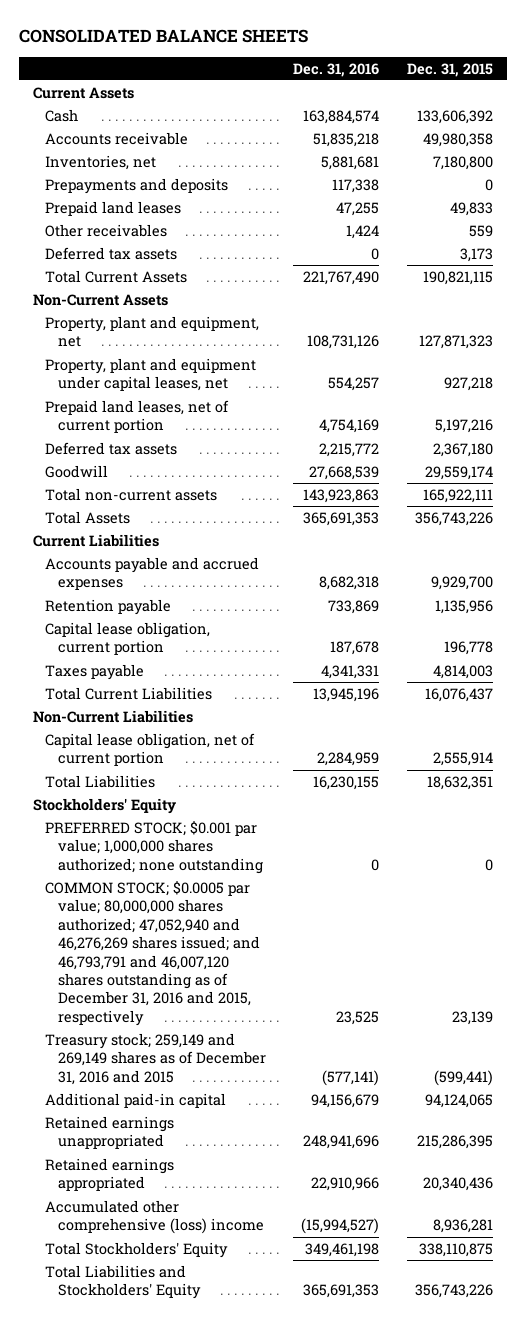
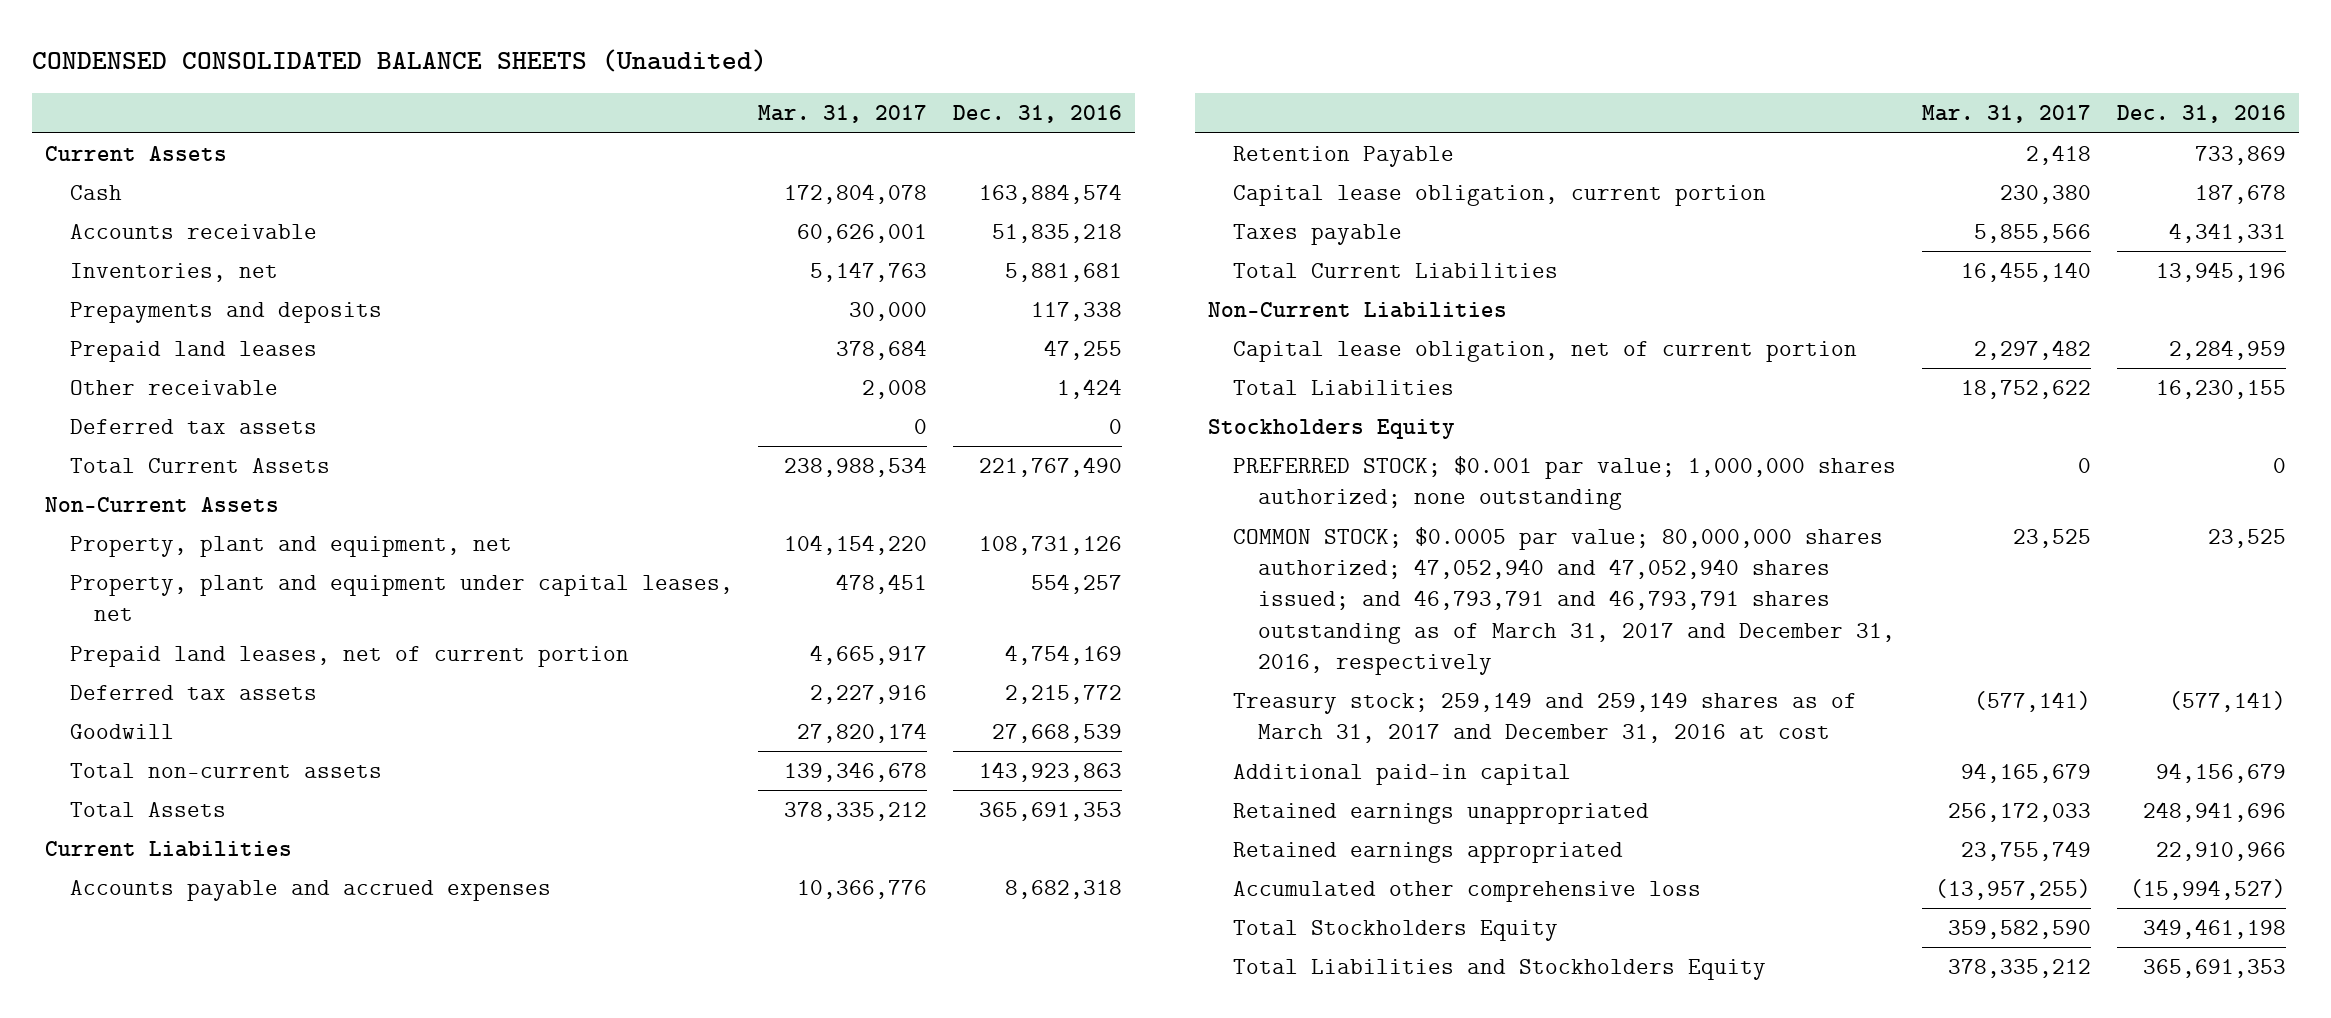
[19,28,309,43] CONSOLIDATED BALANCE SHEETS -> [31,49,767,73] CONDENSED CONSOLIDATED BALANCE SHEETS (Unaudited)
[407,62,494,77] Dec. 31, 2015 -> none
none -> [758,105,928,124] Mar. 31, 2017
[45,223,168,237] Other receivables -> [69,380,278,396] Other receivable
[45,598,172,615] Retention payable -> [1233,146,1455,168] Retention Payable
[32,797,176,814] Stockholders' Equity -> [1208,419,1456,440] Stockholders Equity
[45,880,260,1026] COMMON STOCK; $0.0005 par value; 80,000,000 shares authorized; 47,052,940 and 46,276,269 shares issued; and 46,793,791 and 46,007,120 shares outstanding as of December 31, 2016 and 2015, respectively -> [1233,527,1895,675] COMMON STOCK; $0.0005 par value; 80,000,000 shares authorized; 47,052,940 and 47,052,940 shares issued; and 46,793,791 and 46,793,791 shares outstanding as of March 31, 2017 and December 31, 2016, respectively
[45,1032,266,1085] Treasury stock; 259,149 and 269,149 shares as of December 31, 2016 and 2015 -> [1233,692,1858,744] Treasury stock; 259,149 and 259,149 shares as of March 31, 2017 and December 31, 2016 at cost
[45,1199,264,1235] Accumulated other comprehensive (loss) income -> [1233,881,1702,903] Accumulated other comprehensive loss
[45,1241,229,1258] Total Stockholders' Equity -> [1233,920,1559,942] Total Stockholders Equity
[45,1264,201,1300] Total Liabilities and Stockholders' Equity -> [1233,959,1767,981] Total Liabilities and Stockholders Equity

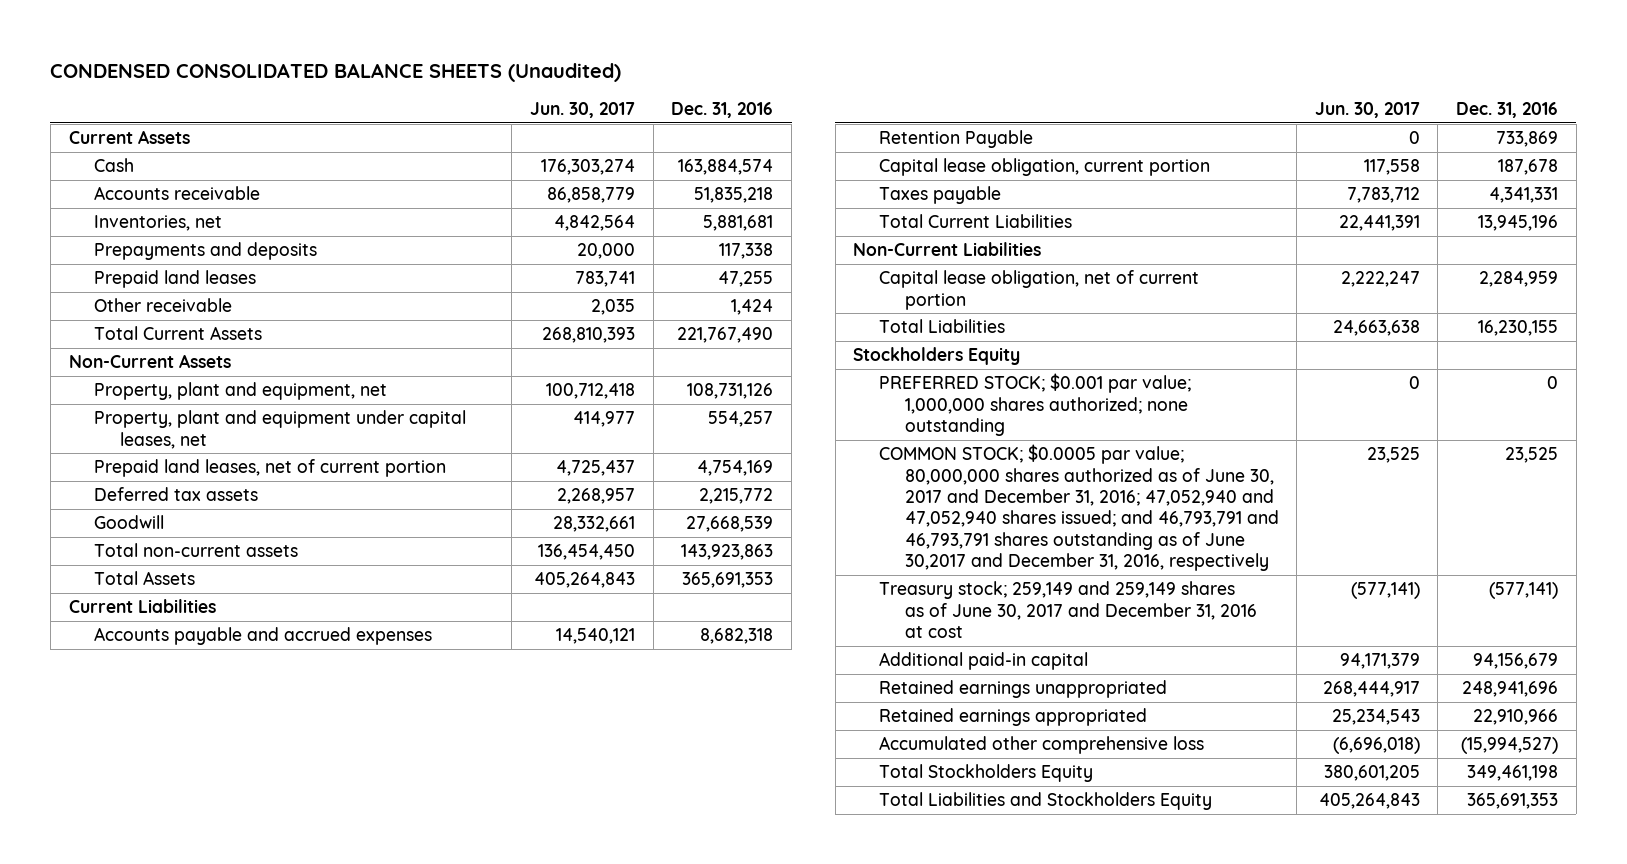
[758,105,928,124] Mar. 31, 2017 -> none
none -> [530,102,636,119] Jun. 30, 2017
[69,419,317,435] Deferred tax assets -> none
[1233,527,1895,675] COMMON STOCK; $0.0005 par value; 80,000,000 shares authorized; 47,052,940 and 47,052,940 shares issued; and 46,793,791 and 46,793,791 shares outstanding as of March 31, 2017 and December 31, 2016, respectively -> [878,444,1279,572] COMMON STOCK; $0.0005 par value; 80,000,000 shares authorized as of June 30, 2017 and December 31, 2016; 47,052,940 and 47,052,940 shares issued; and 46,793,791 and 46,793,791 shares outstanding as of June 30,2017 and December 31, 2016, respectively
[1233,692,1858,744] Treasury stock; 259,149 and 259,149 shares as of March 31, 2017 and December 31, 2016 at cost -> [878,581,1257,638] Treasury stock; 259,149 and 259,149 shares as of June 30, 2017 and December 31, 2016 at cost

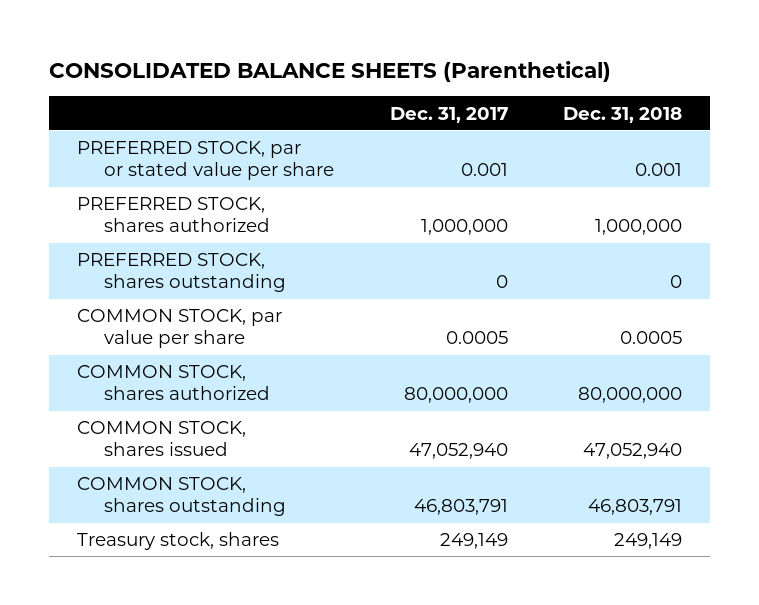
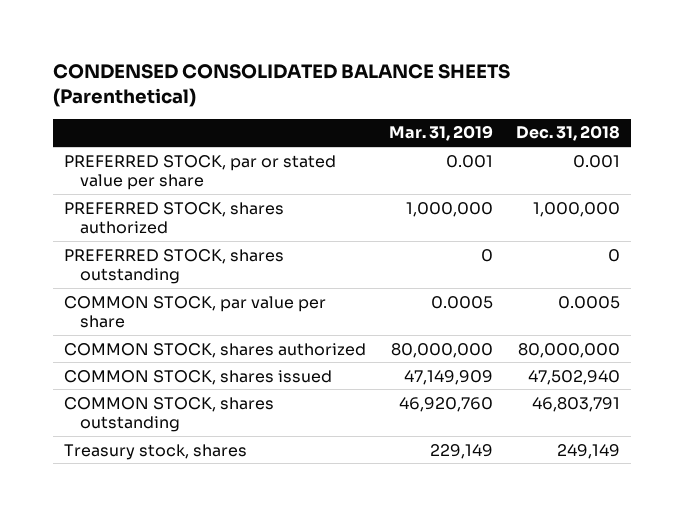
[48,60,611,82] CONSOLIDATED BALANCE SHEETS (Parenthetical) -> [53,63,511,107] CONDENSED CONSOLIDATED BALANCE SHEETS (Parenthetical)
[389,106,508,123] Dec. 31, 2017 -> none
none -> [388,125,493,142] Mar. 31, 2019
[583,443,683,460] 47,052,940 -> [527,369,620,385] 47,502,940

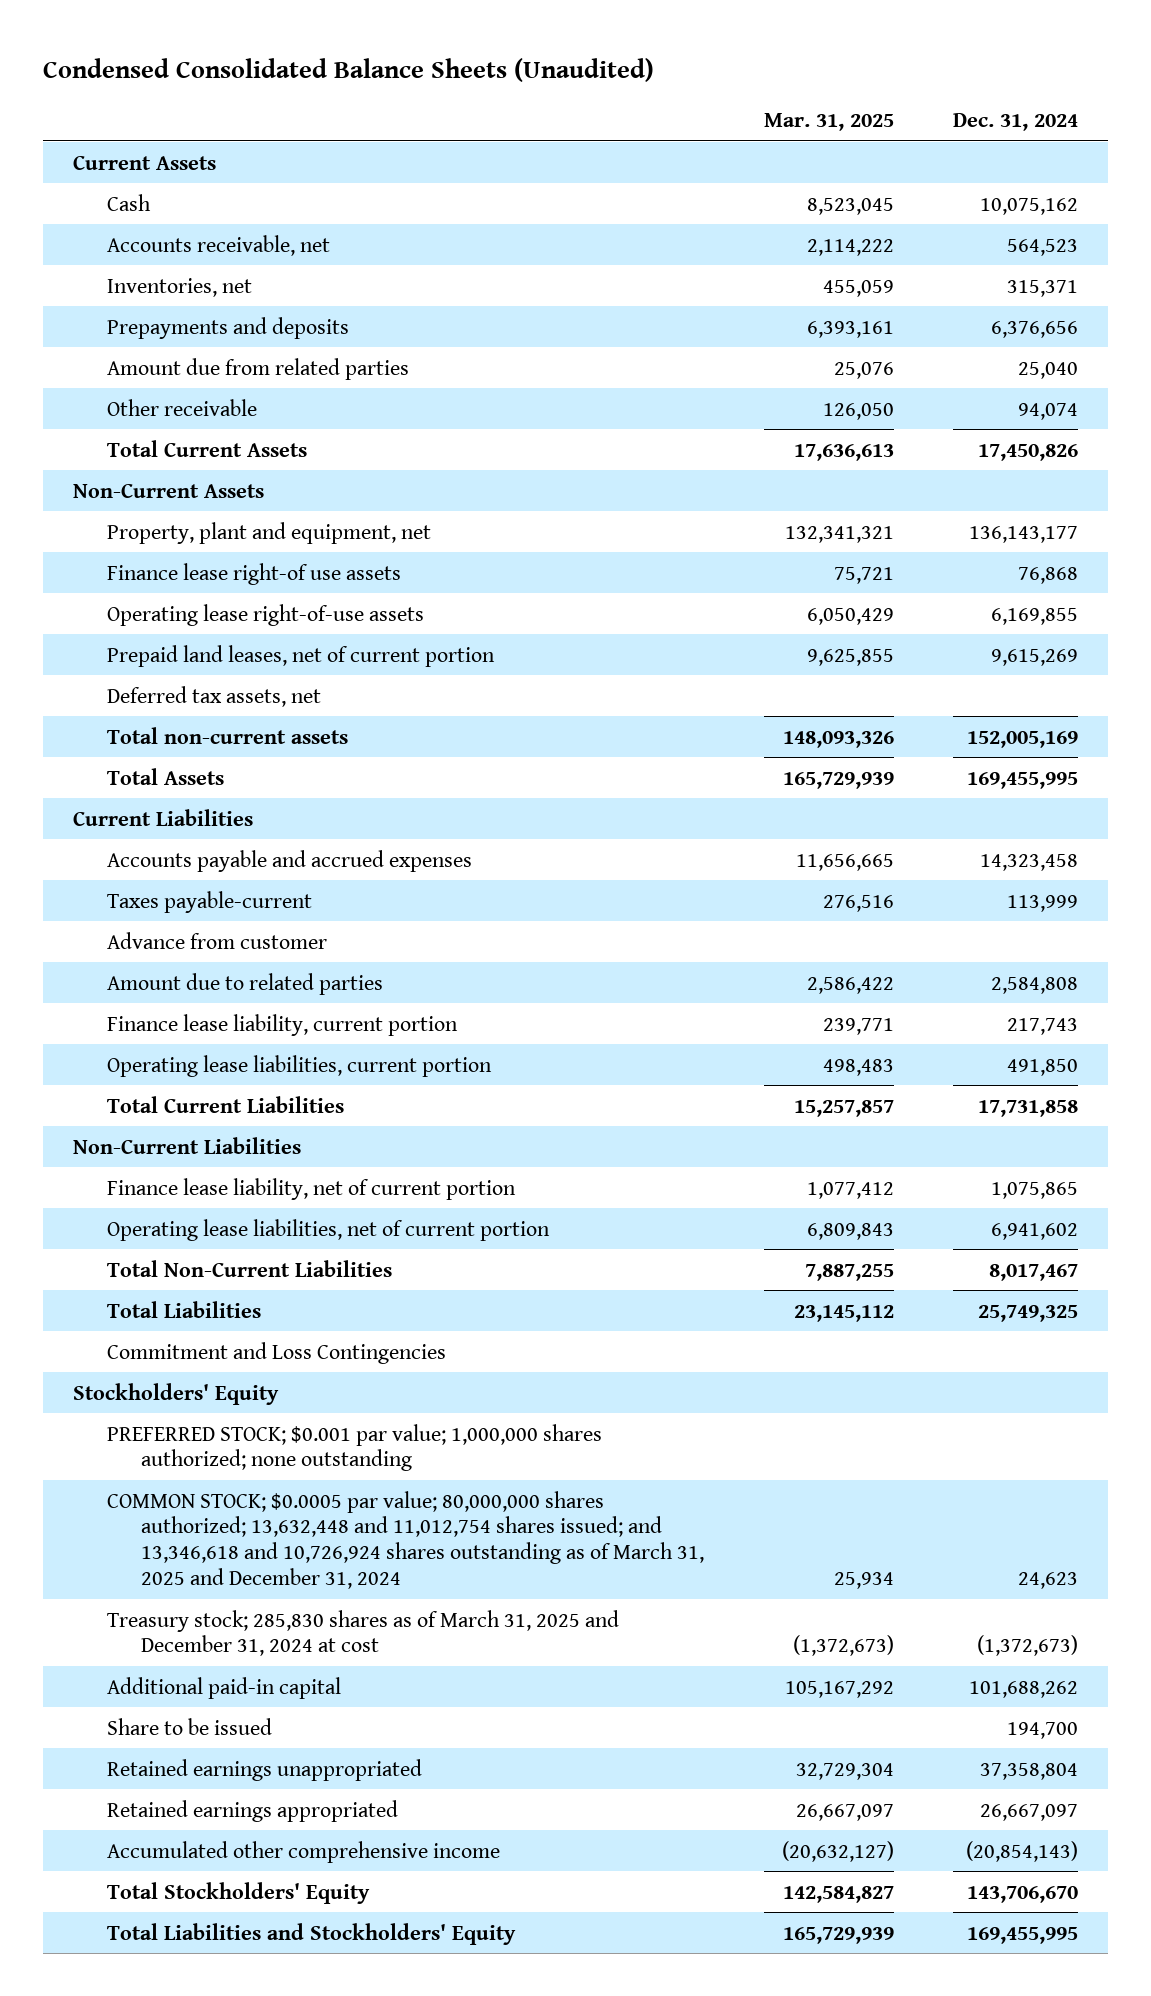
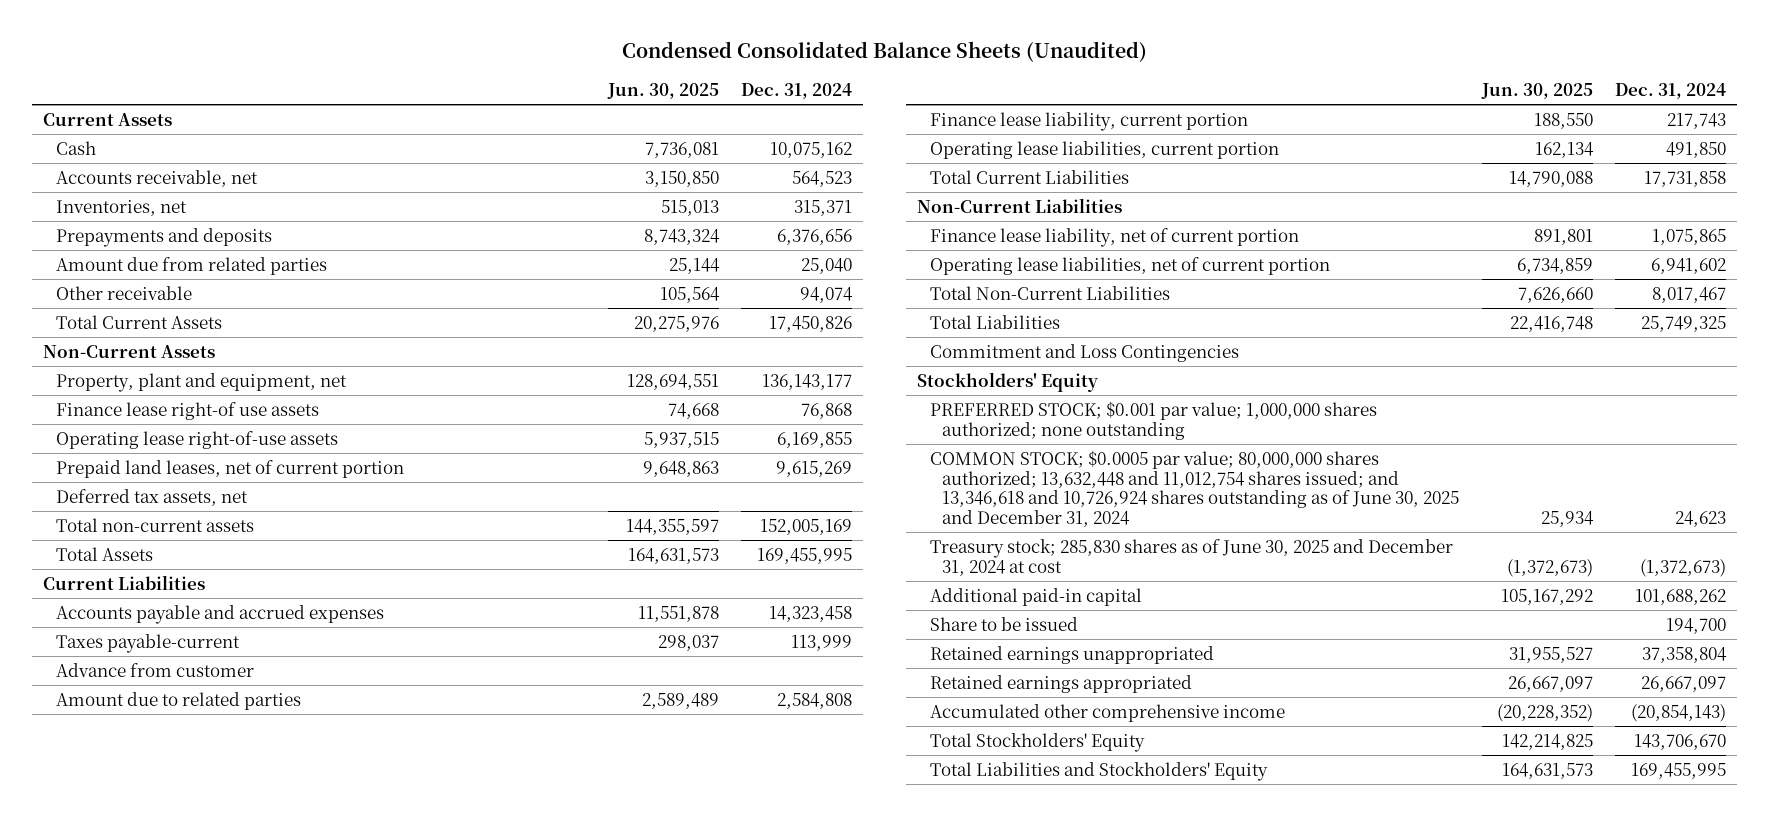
[763,113,894,132] Mar. 31, 2025 -> none
none -> [606,82,719,99] Jun. 30, 2025
[107,1490,705,1590] COMMON STOCK; $0.0005 par value; 80,000,000 shares authorized; 13,632,448 and 11,012,754 shares issued; and 13,346,618 and 10,726,924 shares outstanding as of March 31, 2025 and December 31, 2024 -> [929,449,1460,528] COMMON STOCK; $0.0005 par value; 80,000,000 shares authorized; 13,632,448 and 11,012,754 shares issued; and 13,346,618 and 10,726,924 shares outstanding as of June 30, 2025 and December 31, 2024
[107,1609,620,1657] Treasury stock; 285,830 shares as of March 31, 2025 and December 31, 2024 at cost -> [929,538,1453,576] Treasury stock; 285,830 shares as of June 30, 2025 and December 31, 2024 at cost

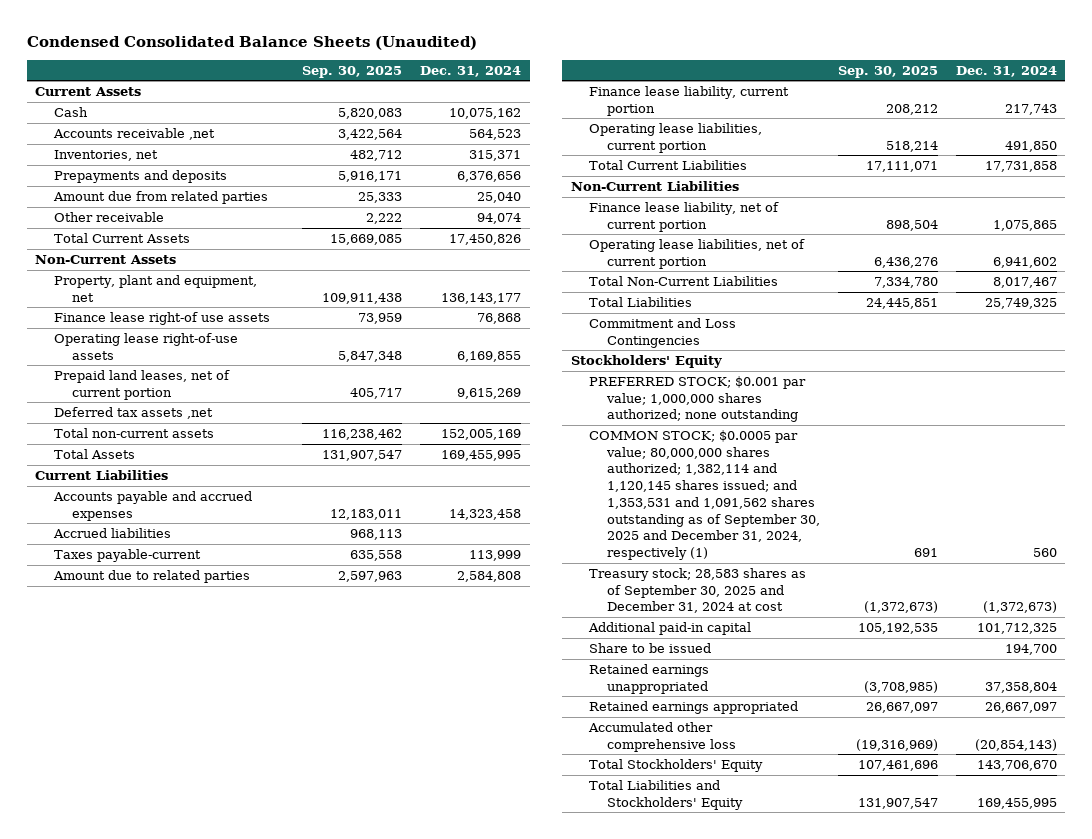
[606,82,719,99] Jun. 30, 2025 -> none
none -> [302,65,403,78] Sep. 30, 2025
[55,169,258,187] Accounts receivable, net -> [52,128,215,141] Accounts receivable ,net
[55,488,248,506] Deferred tax assets, net -> [53,407,213,420] Deferred tax assets ,net
none -> [52,528,171,539] Accrued liabilities
[55,662,254,677] Advance from customer -> none
[929,449,1460,528] COMMON STOCK; $0.0005 par value; 80,000,000 shares authorized; 13,632,448 and 11,012,754 shares issued; and 13,346,618 and 10,726,924 shares outstanding as of June 30, 2025 and December 31, 2024 -> [589,430,821,560] COMMON STOCK; $0.0005 par value; 80,000,000 shares authorized; 1,382,114 and 1,120,145 shares issued; and 1,353,531 and 1,091,562 shares outstanding as of September 30, 2025 and December 31, 2024, respectively (1)
[1675,511,1727,528] 24,623 -> [1032,547,1057,557] 560
[929,538,1453,576] Treasury stock; 285,830 shares as of June 30, 2025 and December 31, 2024 at cost -> [589,568,807,614] Treasury stock; 28,583 shares as of September 30, 2025 and December 31, 2024 at cost
[1635,588,1727,605] 101,688,262 -> [976,623,1057,635] 101,712,325
[929,703,1285,722] Accumulated other comprehensive income -> [588,722,737,752] Accumulated other comprehensive loss

